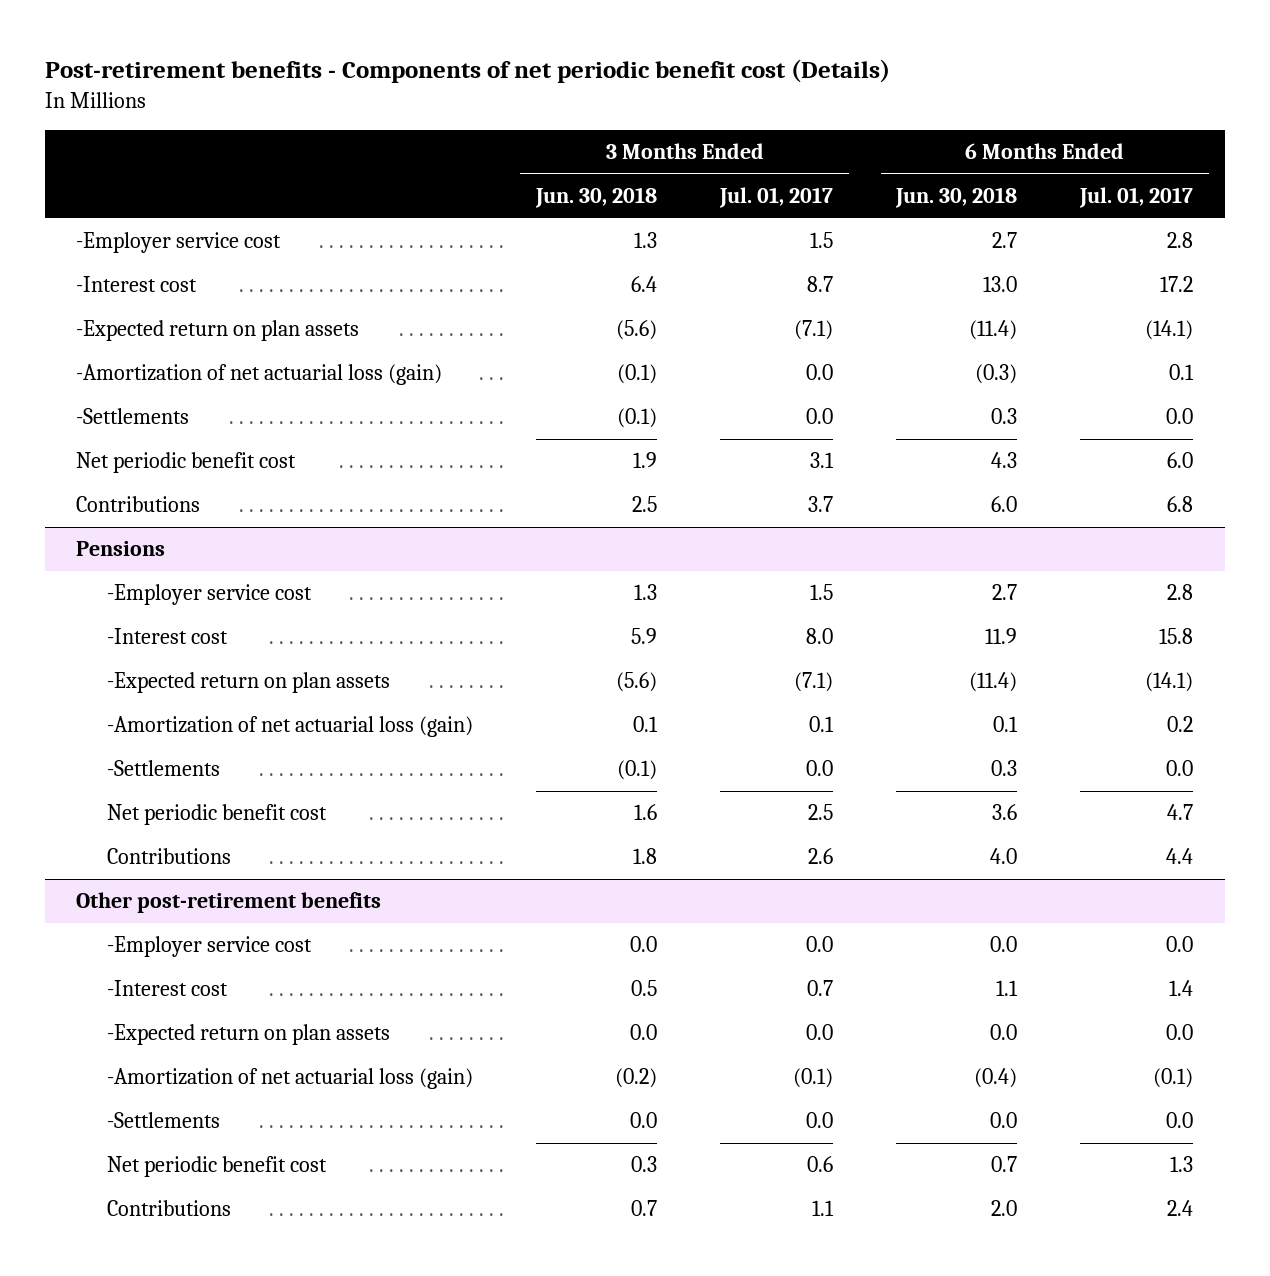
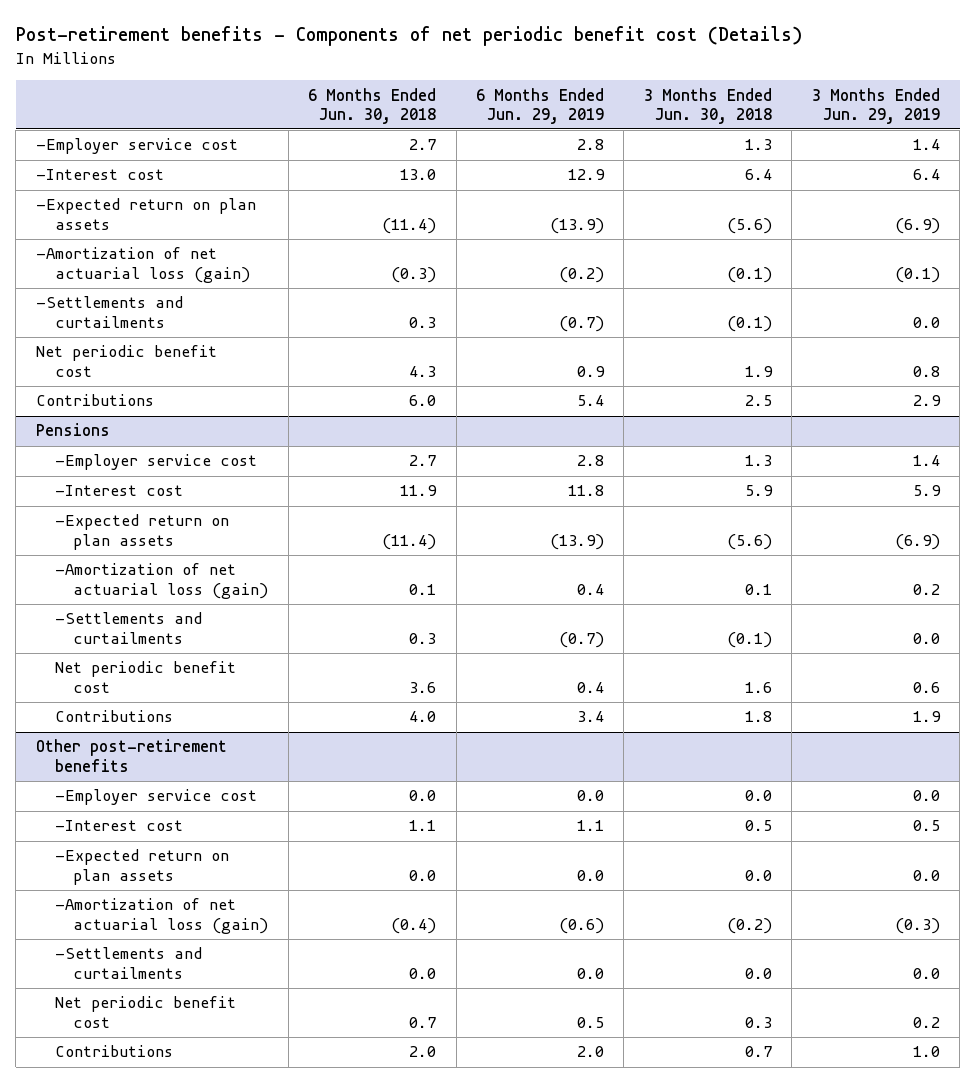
[719,187,834,209] Jul. 01, 2017 -> none
[1079,187,1194,209] Jul. 01, 2017 -> none
none -> [476,87,605,124] 6 Months Ended Jun. 29, 2019
none -> [811,87,940,124] 3 Months Ended Jun. 29, 2019
[76,408,190,425] -Settlements -> none
none -> [35,296,183,328] -Settlements and curtailments
[106,760,220,777] -Settlements -> none
none -> [54,612,202,644] -Settlements and curtailments
[106,1112,220,1129] -Settlements -> none
none -> [54,947,202,979] -Settlements and curtailments

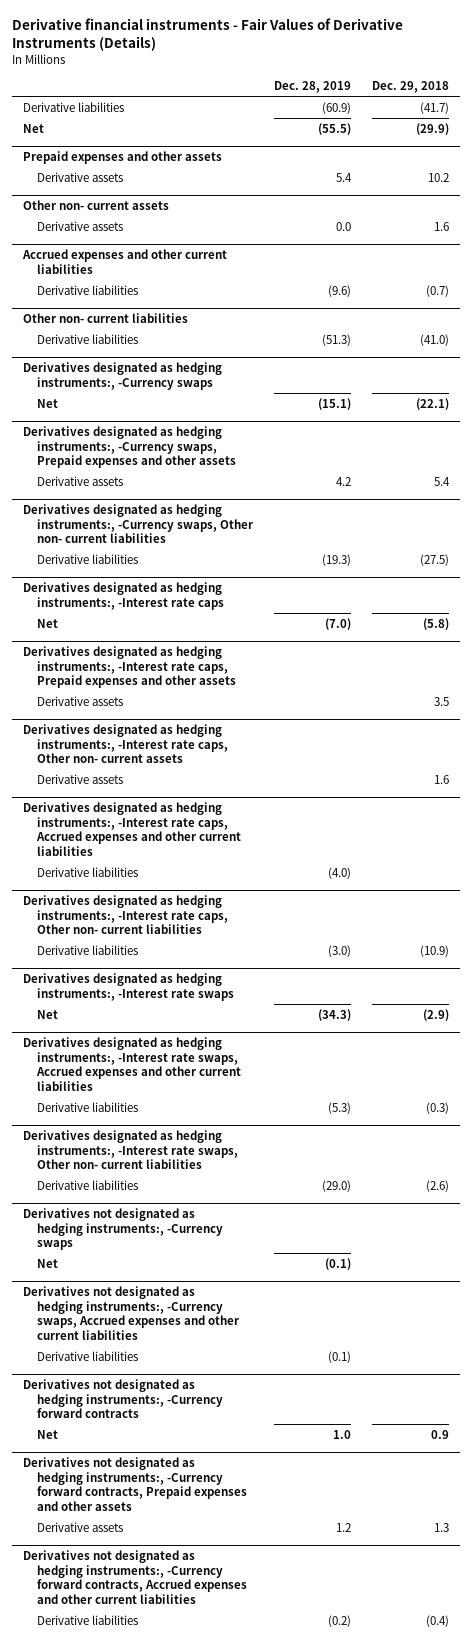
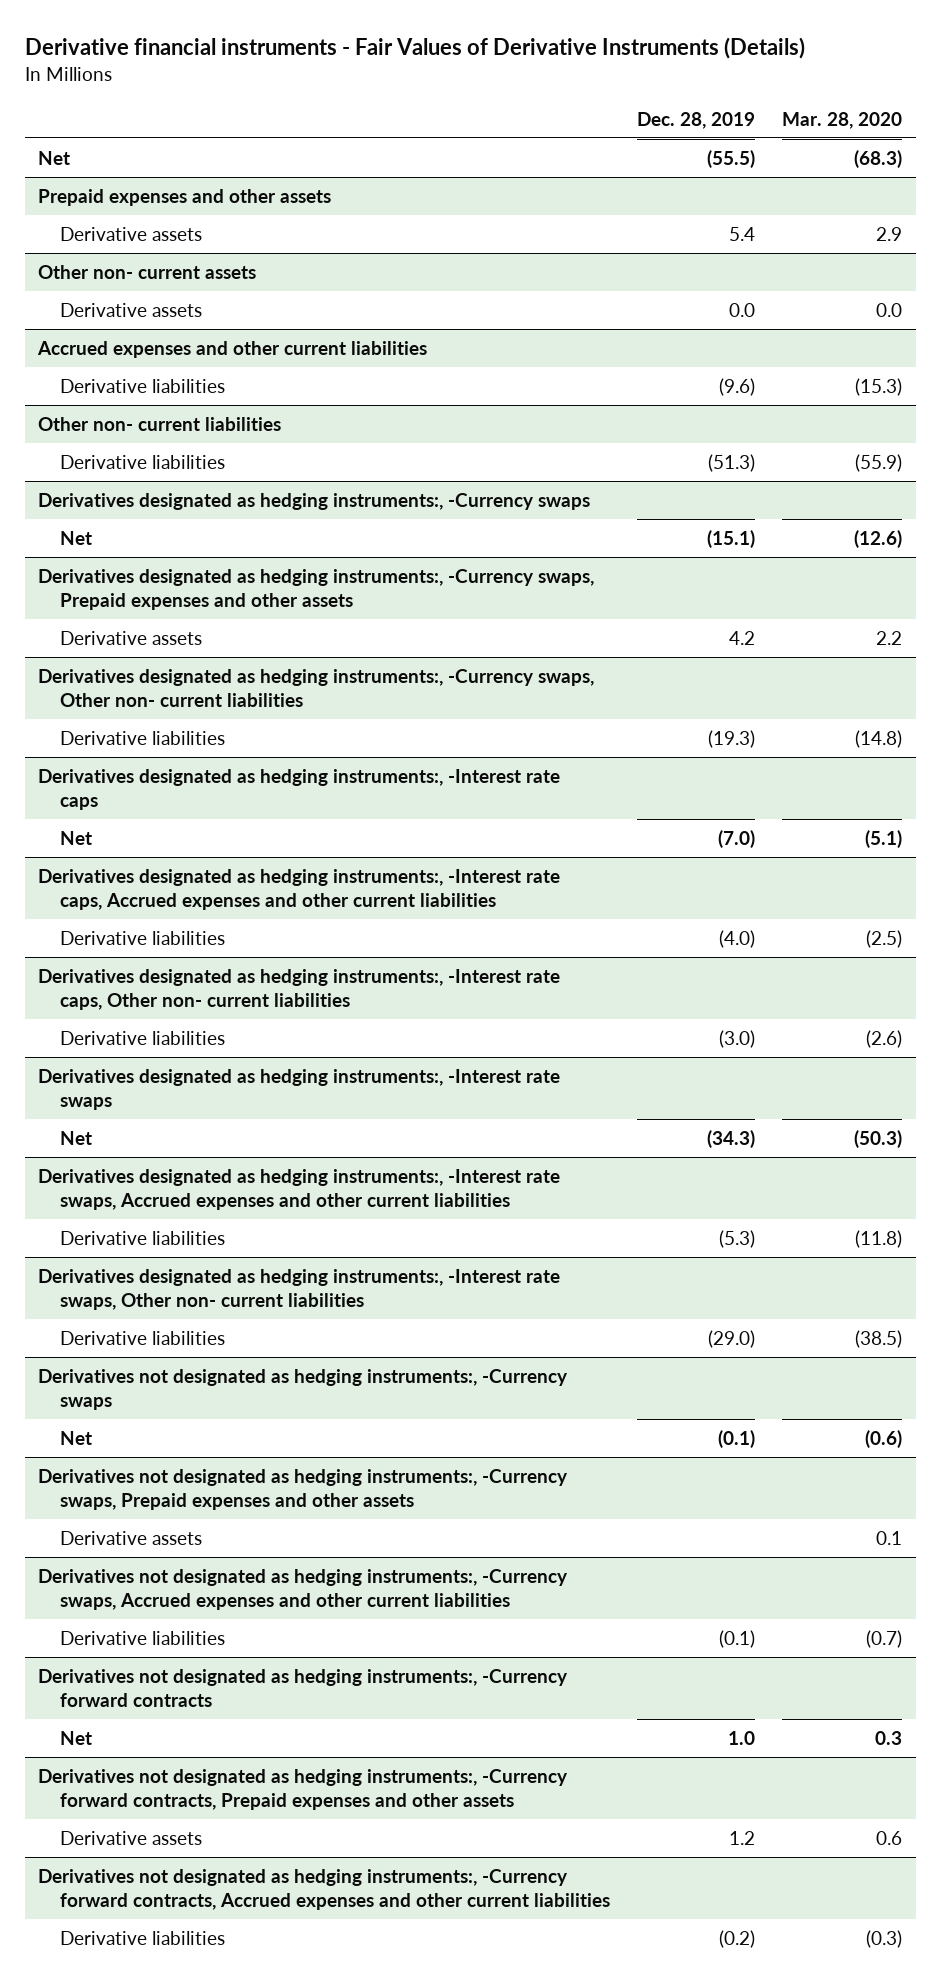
[372,81,450,94] Dec. 29, 2018 -> none
none -> [782,111,903,129] Mar. 28, 2020
[22,101,124,112] Derivative liabilities -> none
[22,646,236,689] Derivatives designated as hedging instruments:, -Interest rate caps, Prepaid expenses and other assets -> none
[36,695,123,706] Derivative assets -> none
[22,724,228,764] Derivatives designated as hedging instruments:, -Interest rate caps, Other non- current assets -> none
[36,773,123,784] Derivative assets -> none
none -> [38,1468,569,1510] Derivatives not designated as hedging instruments:, -Currency swaps, Prepaid expenses and other assets
none -> [60,1530,203,1545] Derivative assets

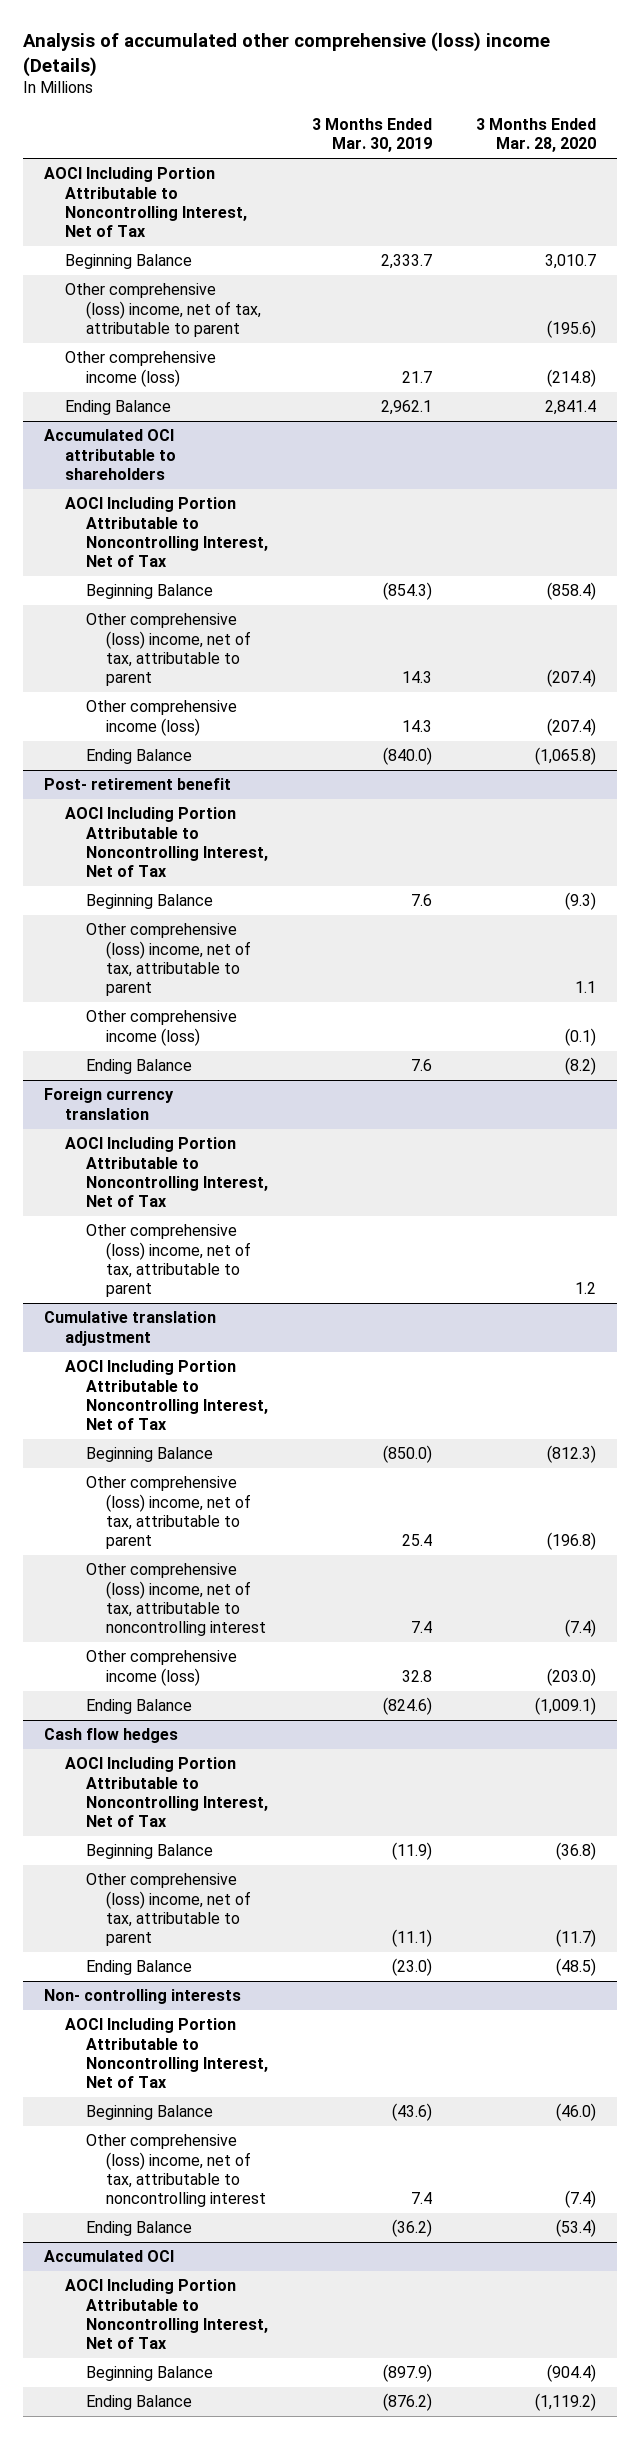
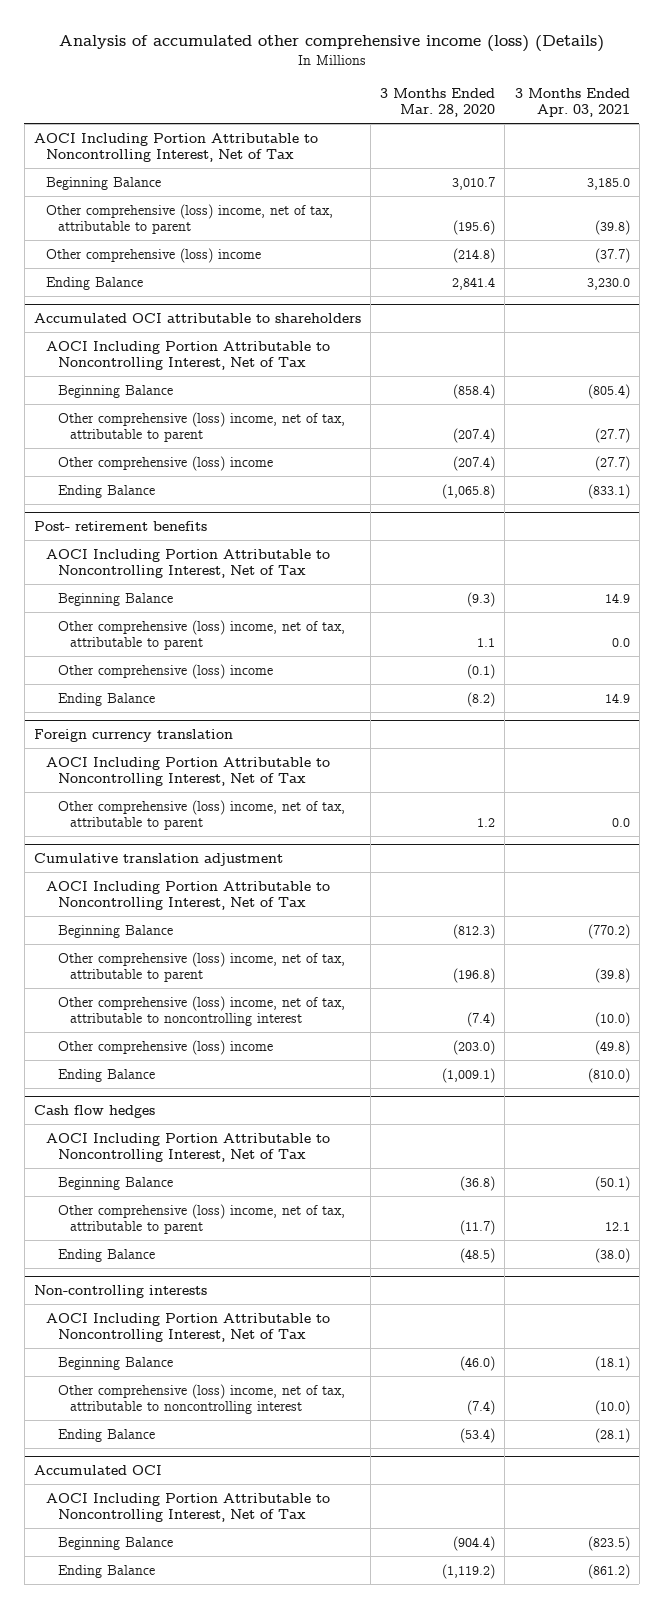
[22,32,550,77] Analysis of accumulated other comprehensive (loss) income (Details) -> [58,35,604,53] Analysis of accumulated other comprehensive income (loss) (Details)
[311,117,432,153] 3 Months Ended Mar. 30, 2019 -> none
none -> [514,87,630,118] 3 Months Ended Apr. 03, 2021
[65,351,217,387] Other comprehensive income (loss) -> [46,247,262,263] Other comprehensive (loss) income
[85,700,237,736] Other comprehensive income (loss) -> [58,455,274,471] Other comprehensive (loss) income
[44,778,232,791] Post- retirement benefit -> [34,520,208,531] Post- retirement benefits
[85,1010,237,1046] Other comprehensive income (loss) -> [58,663,274,679] Other comprehensive (loss) income
[85,1650,237,1686] Other comprehensive income (loss) -> [58,1039,274,1055] Other comprehensive (loss) income
[44,1989,242,2005] Non- controlling interests -> [34,1284,208,1298] Non-controlling interests

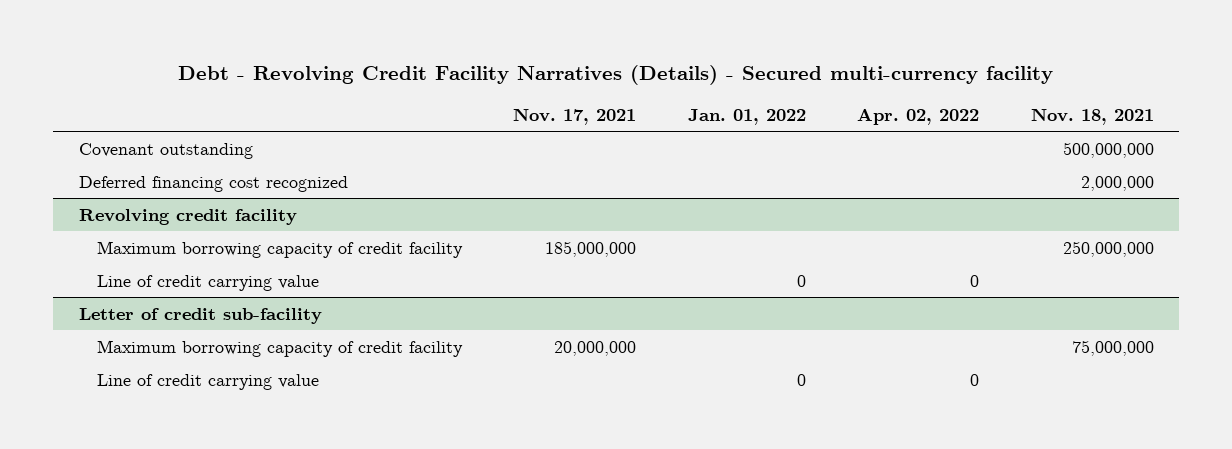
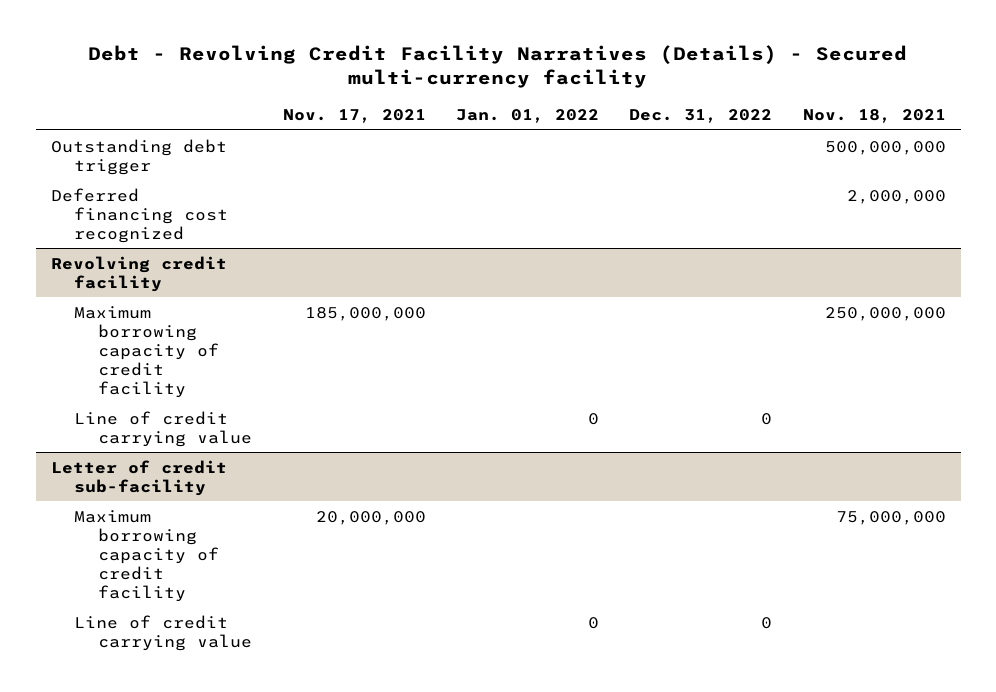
[857,107,980,125] Apr. 02, 2022 -> none
none -> [629,109,773,124] Dec. 31, 2022
[78,142,253,159] Covenant outstanding -> none
none -> [50,138,227,175] Outstanding debt trigger

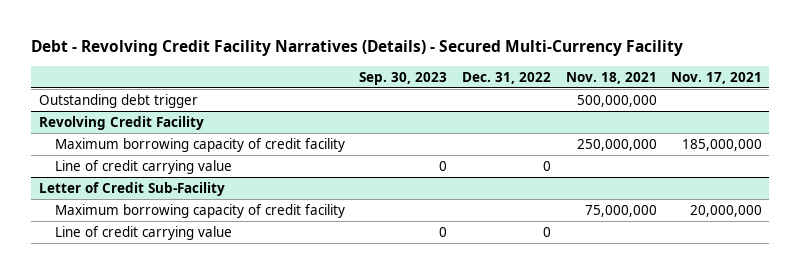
[88,44,908,88] Debt - Revolving Credit Facility Narratives (Details) - Secured multi-currency facility -> [31,40,684,57] Debt - Revolving Credit Facility Narratives (Details) - Secured Multi-Currency Facility
[455,109,599,124] Jan. 01, 2022 -> none
none -> [359,71,448,85] Sep. 30, 2023
[50,187,229,243] Deferred financing cost recognized -> none
[50,255,227,292] Revolving credit facility -> [38,115,204,130] Revolving Credit Facility
[50,459,227,496] Letter of credit sub-facility -> [38,181,225,196] Letter of Credit Sub-Facility

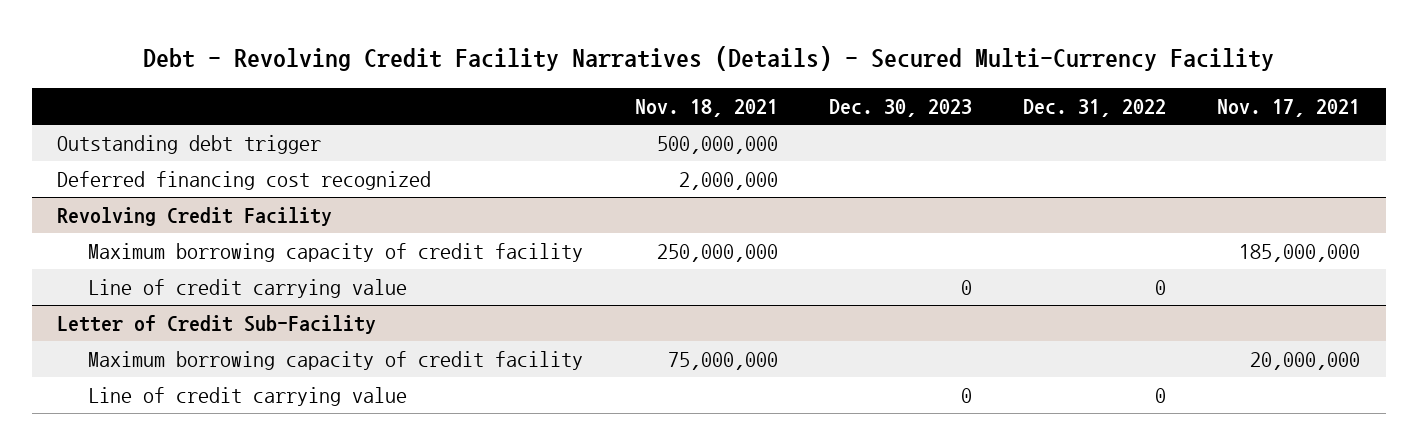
[359,71,448,85] Sep. 30, 2023 -> none
none -> [828,99,972,118] Dec. 30, 2023
none -> [57,171,432,191] Deferred financing cost recognized

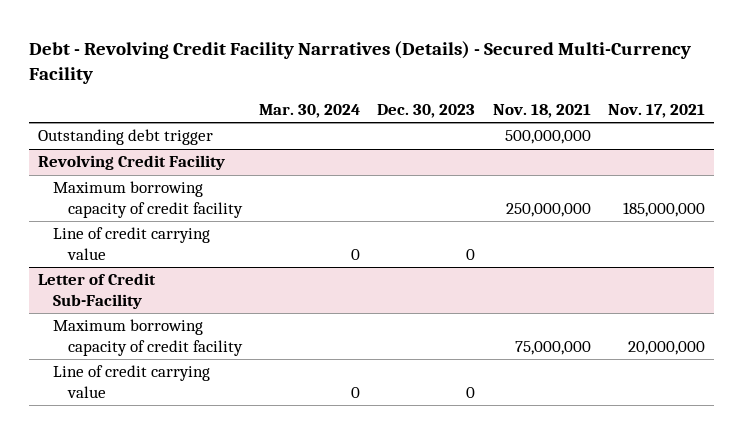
[1022,99,1166,118] Dec. 31, 2022 -> none
none -> [258,103,360,118] Mar. 30, 2024
[57,171,432,191] Deferred financing cost recognized -> none

